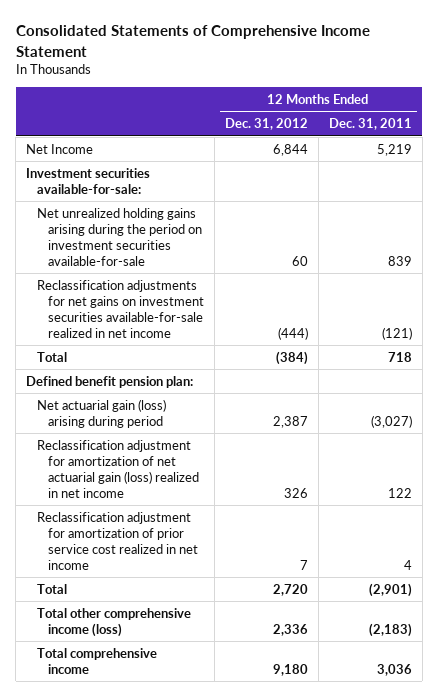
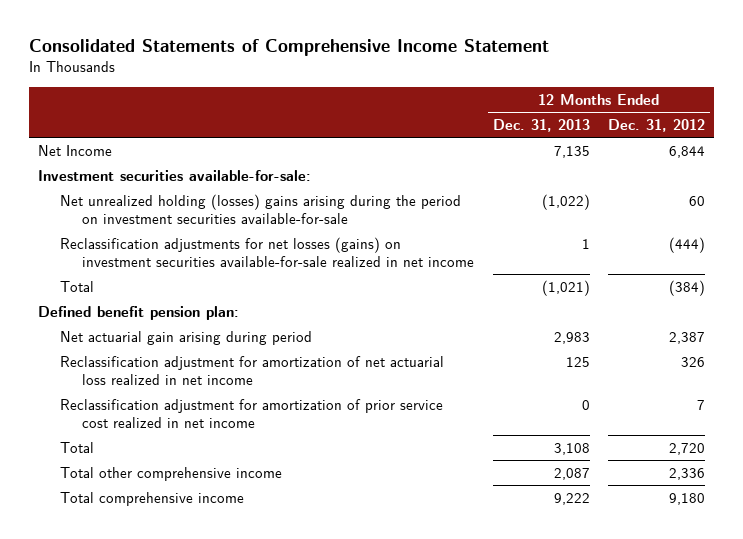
[328,118,412,131] Dec. 31, 2011 -> none
none -> [492,119,590,133] Dec. 31, 2013
[37,207,203,267] Net unrealized holding gains arising during the period on investment securities available-for-sale -> [60,193,462,225] Net unrealized holding (losses) gains arising during the period on investment securities available-for-sale
[37,279,205,339] Reclassification adjustments for net gains on investment securities available-for-sale realized in net income -> [60,236,475,268] Reclassification adjustments for net losses (gains) on investment securities available-for-sale realized in net income
[37,398,167,428] Net actuarial gain (loss) arising during period -> [60,330,313,345] Net actuarial gain arising during period
[37,439,200,499] Reclassification adjustment for amortization of net actuarial gain (loss) realized in net income -> [60,355,445,386] Reclassification adjustment for amortization of net actuarial loss realized in net income
[37,607,192,637] Total other comprehensive income (loss) -> [60,466,283,481] Total other comprehensive income

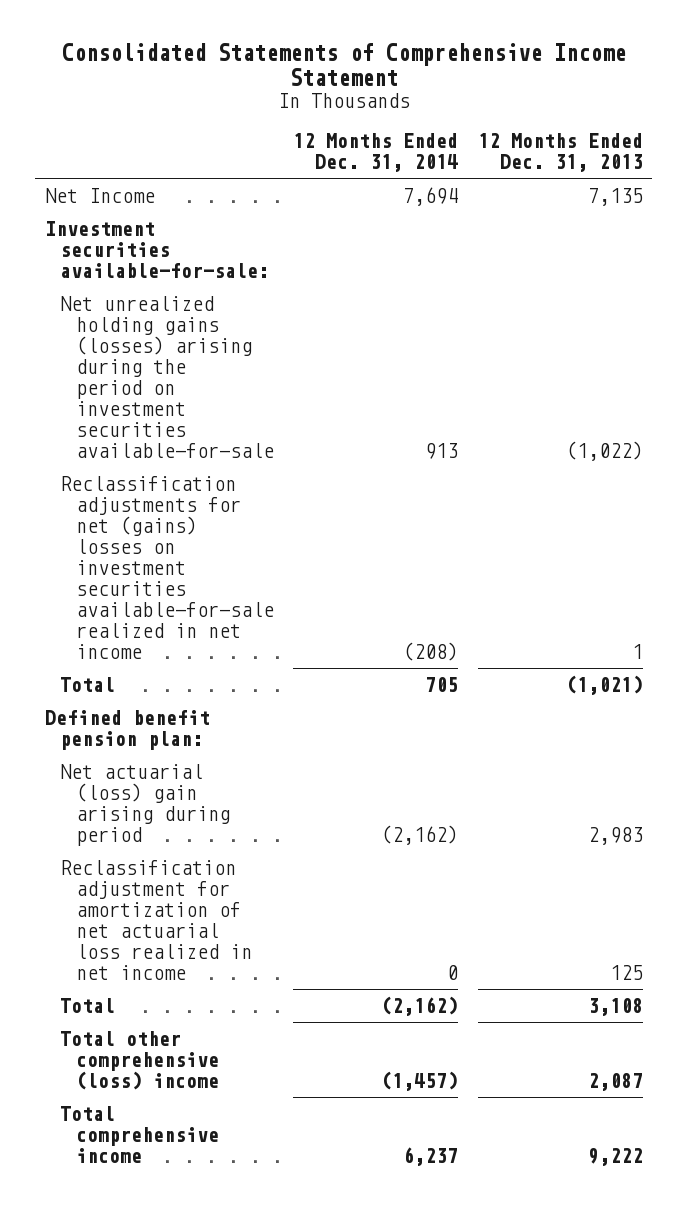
[608,119,706,133] Dec. 31, 2012 -> none
none -> [293,133,459,173] 12 Months Ended Dec. 31, 2014
[60,193,462,225] Net unrealized holding (losses) gains arising during the period on investment securities available-for-sale -> [60,295,274,459] Net unrealized holding gains (losses) arising during the period on investment securities available-for-sale
[60,236,475,268] Reclassification adjustments for net losses (gains) on investment securities available-for-sale realized in net income -> [60,475,274,660] Reclassification adjustments for net (gains) losses on investment securities available-for-sale realized in net income
[60,330,313,345] Net actuarial gain arising during period -> [60,763,230,847] Net actuarial (loss) gain arising during period
[60,398,444,429] Reclassification adjustment for amortization of prior service cost realized in net income -> none
[60,466,283,481] Total other comprehensive income -> [60,1030,219,1091] Total other comprehensive (loss) income

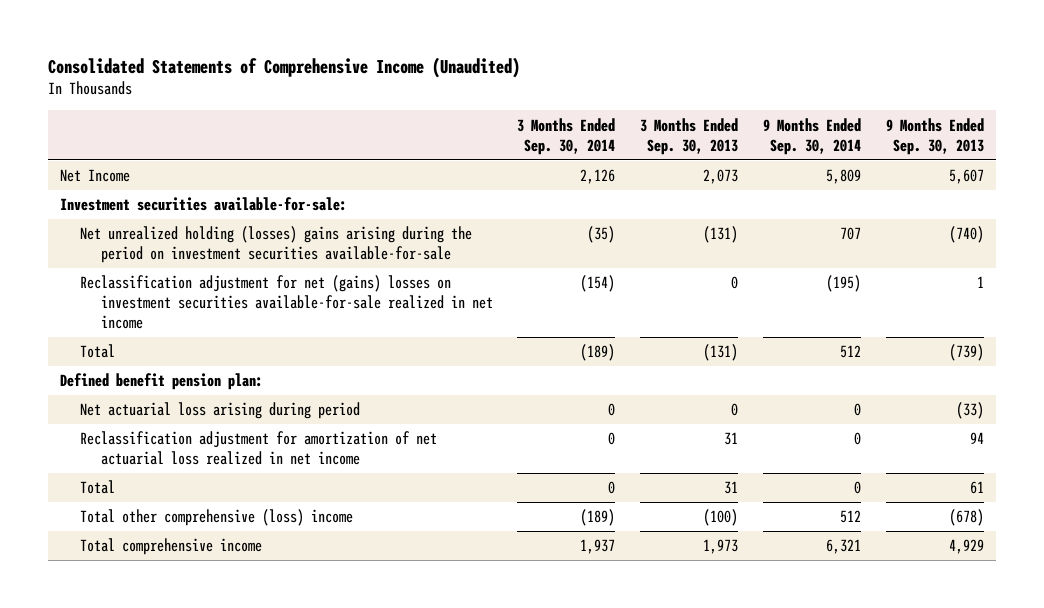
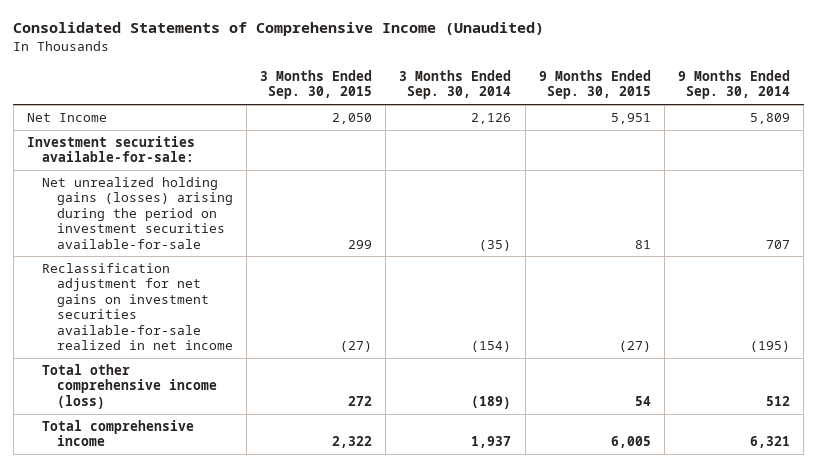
[640,117,739,155] 3 Months Ended Sep. 30, 2013 -> none
[885,117,984,155] 9 Months Ended Sep. 30, 2013 -> none
none -> [260,69,373,100] 3 Months Ended Sep. 30, 2015
none -> [538,69,651,100] 9 Months Ended Sep. 30, 2015
[80,344,116,359] Total -> none
[59,373,263,391] Defined benefit pension plan: -> none
[80,402,361,420] Net actuarial loss arising during period -> none
[80,431,438,466] Reclassification adjustment for amortization of net actuarial loss realized in net income -> none
[80,480,116,495] Total -> none
[80,226,473,264] Net unrealized holding (losses) gains arising during the period on investment securities available-for-sale -> [41,177,233,249] Net unrealized holding gains (losses) arising during the period on investment securities available-for-sale
[80,275,493,330] Reclassification adjustment for net (gains) losses on investment securities available-for-sale realized in net income -> [41,263,233,351] Reclassification adjustment for net gains on investment securities available-for-sale realized in net income
[80,509,354,527] Total other comprehensive (loss) income -> [41,364,217,409] Total other comprehensive income (loss)

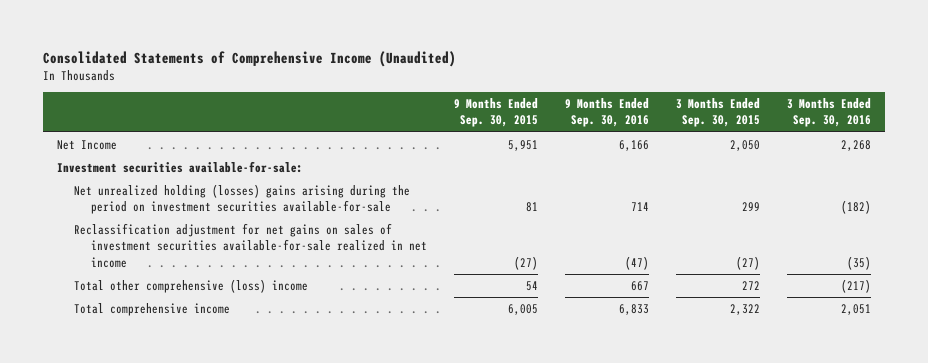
[399,69,512,100] 3 Months Ended Sep. 30, 2014 -> none
[678,69,791,100] 9 Months Ended Sep. 30, 2014 -> none
none -> [565,98,650,128] 9 Months Ended Sep. 30, 2016
none -> [787,98,872,128] 3 Months Ended Sep. 30, 2016
[41,177,233,249] Net unrealized holding gains (losses) arising during the period on investment securities available-for-sale -> [73,183,410,215] Net unrealized holding (losses) gains arising during the period on investment securities available-for-sale
[41,263,233,351] Reclassification adjustment for net gains on investment securities available-for-sale realized in net income -> [73,222,428,268] Reclassification adjustment for net gains on sales of investment securities available-for-sale realized in net income
[41,364,217,409] Total other comprehensive income (loss) -> [73,278,308,293] Total other comprehensive (loss) income

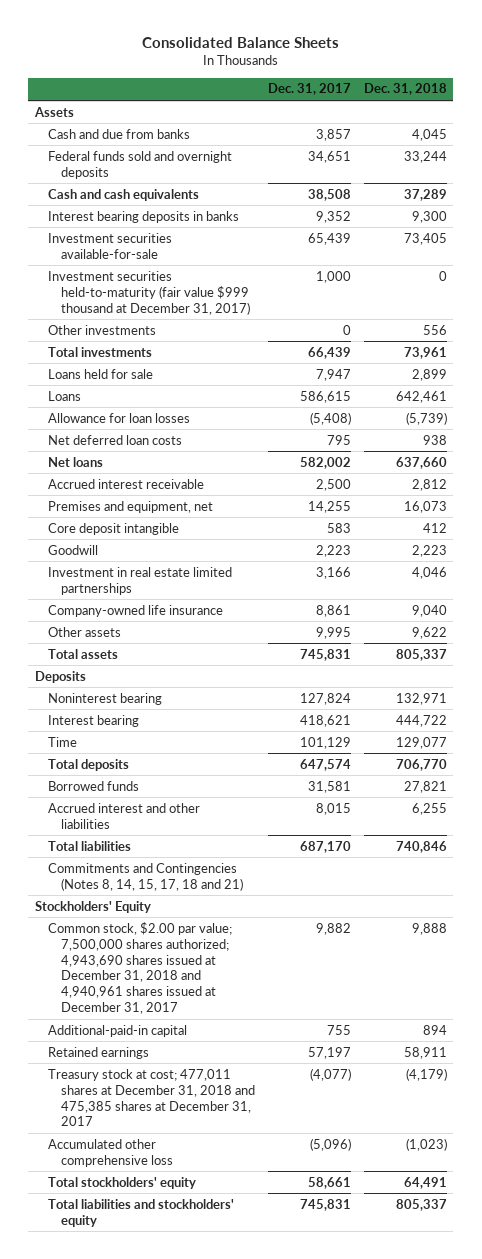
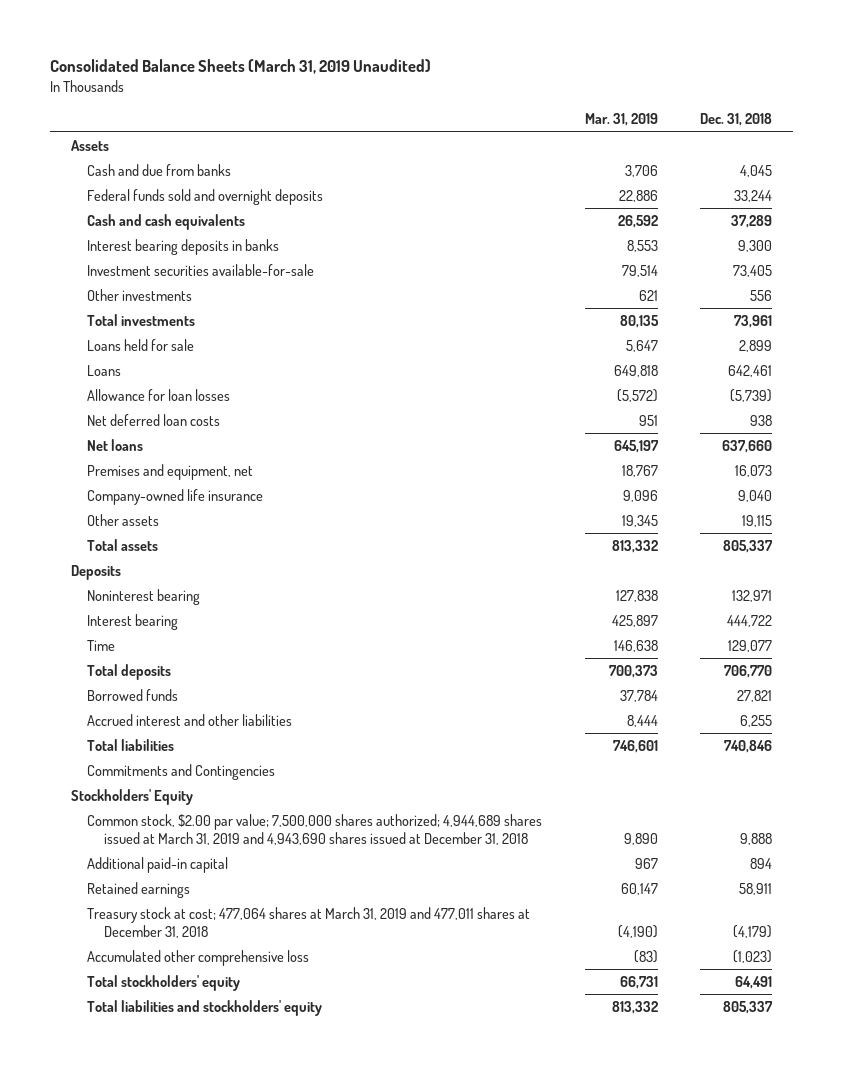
[141,36,339,48] Consolidated Balance Sheets -> [49,59,431,75] Consolidated Balance Sheets (March 31, 2019 Unaudited)
[267,83,351,96] Dec. 31, 2017 -> none
none -> [584,113,658,127] Mar. 31, 2019
[47,270,250,315] Investment securities held-to-maturity (fair value $999 thousand at December 31, 2017) -> none
[47,478,204,489] Accrued interest receivable -> none
[47,522,179,535] Core deposit intangible -> none
[47,544,98,555] Goodwill -> none
[47,566,232,595] Investment in real estate limited partnerships -> none
[411,626,447,639] 9,622 -> [742,514,773,527] 19,115
[47,862,243,891] Commitments and Contingencies (Notes 8, 14, 15, 17, 18 and 21) -> [87,763,276,780] Commitments and Contingencies
[47,921,232,1015] Common stock, $2.00 par value; 7,500,000 shares authorized; 4,943,690 shares issued at December 31, 2018 and 4,940,961 shares issued at December 31, 2017 -> [87,813,543,845] Common stock, $2.00 par value; 7,500,000 shares authorized; 4,944,689 shares issued at March 31, 2019 and 4,943,690 shares issued at December 31, 2018
[47,1024,187,1037] Additional-paid-in capital -> [87,856,229,873] Additional paid-in capital
[47,1068,255,1127] Treasury stock at cost; 477,011 shares at December 31, 2018 and 475,385 shares at December 31, 2017 -> [87,906,531,938] Treasury stock at cost; 477,064 shares at March 31, 2019 and 477,011 shares at December 31, 2018

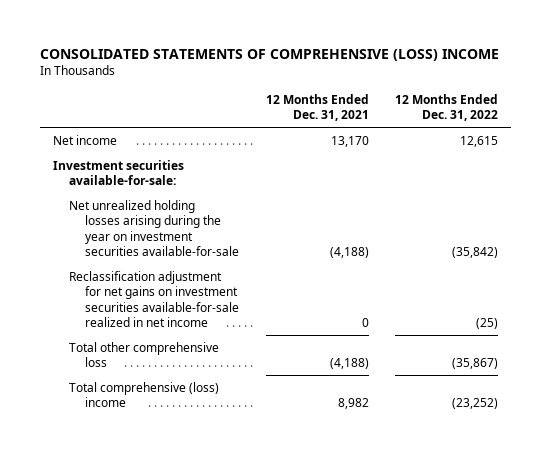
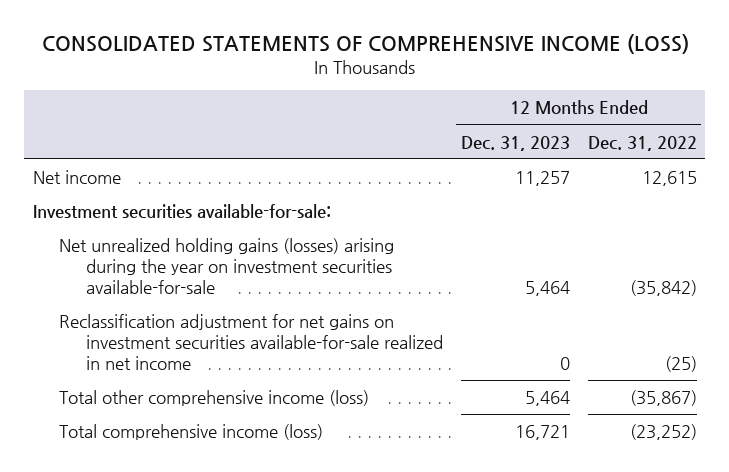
[39,48,499,61] CONSOLIDATED STATEMENTS OF COMPREHENSIVE (LOSS) INCOME -> [41,34,689,55] CONSOLIDATED STATEMENTS OF COMPREHENSIVE INCOME (LOSS)
[265,93,369,122] 12 Months Ended Dec. 31, 2021 -> none
none -> [460,135,570,151] Dec. 31, 2023
[69,199,240,256] Net unrealized holding losses arising during the year on investment securities available-for-sale -> [59,238,395,294] Net unrealized holding gains (losses) arising during the year on investment securities available-for-sale
[69,341,220,368] Total other comprehensive loss -> [59,390,370,407] Total other comprehensive income (loss)
[69,381,220,408] Total comprehensive (loss) income -> [59,424,324,441] Total comprehensive income (loss)

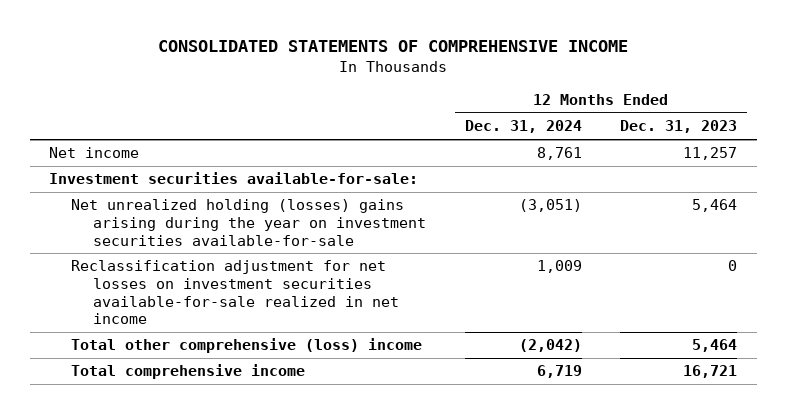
[41,34,689,55] CONSOLIDATED STATEMENTS OF COMPREHENSIVE INCOME (LOSS) -> [158,40,629,53] CONSOLIDATED STATEMENTS OF COMPREHENSIVE INCOME
[587,135,697,151] Dec. 31, 2022 -> none
none -> [464,120,582,134] Dec. 31, 2024
[59,238,395,294] Net unrealized holding gains (losses) arising during the year on investment securities available-for-sale -> [70,199,426,246] Net unrealized holding (losses) gains arising during the year on investment securities available-for-sale
[59,314,443,370] Reclassification adjustment for net gains on investment securities available-for-sale realized in net income -> [70,260,399,325] Reclassification adjustment for net losses on investment securities available-for-sale realized in net income
[59,390,370,407] Total other comprehensive income (loss) -> [70,338,422,354] Total other comprehensive (loss) income
[59,424,324,441] Total comprehensive income (loss) -> [70,364,305,380] Total comprehensive income

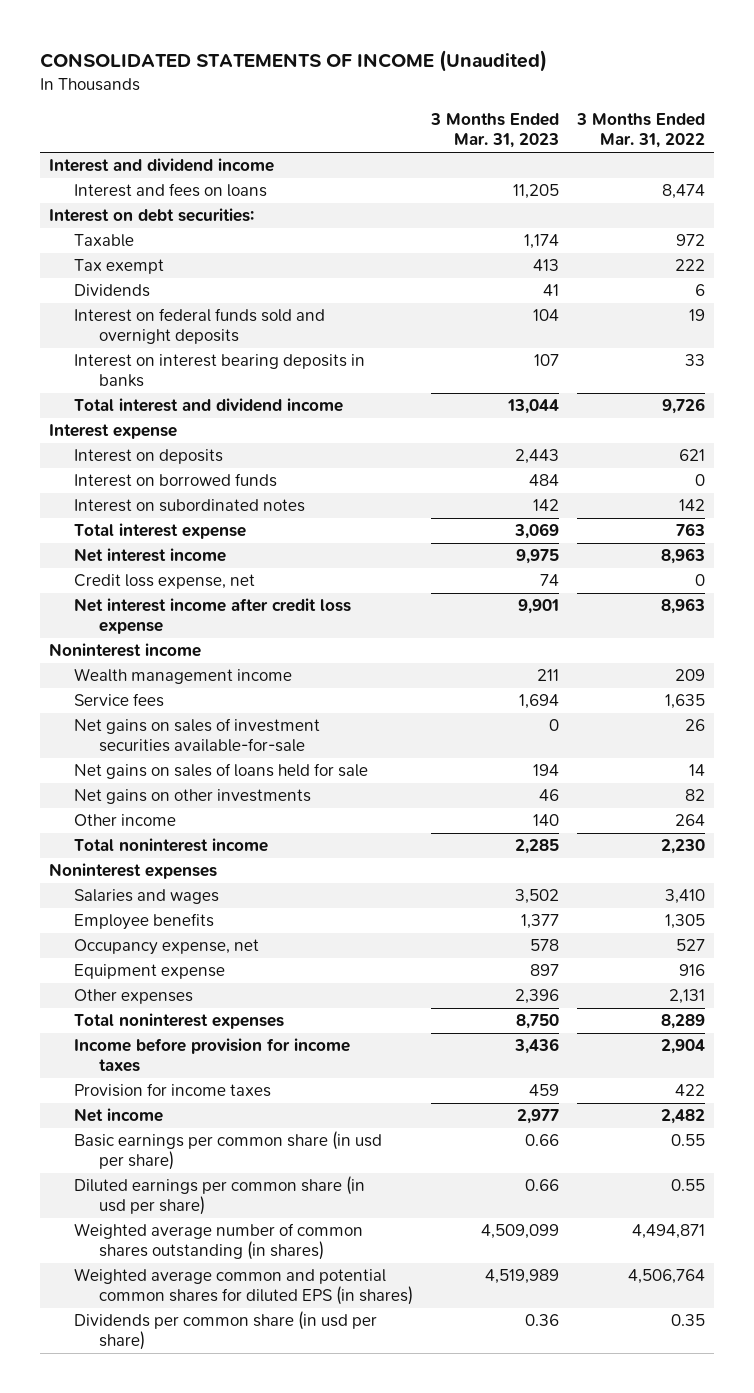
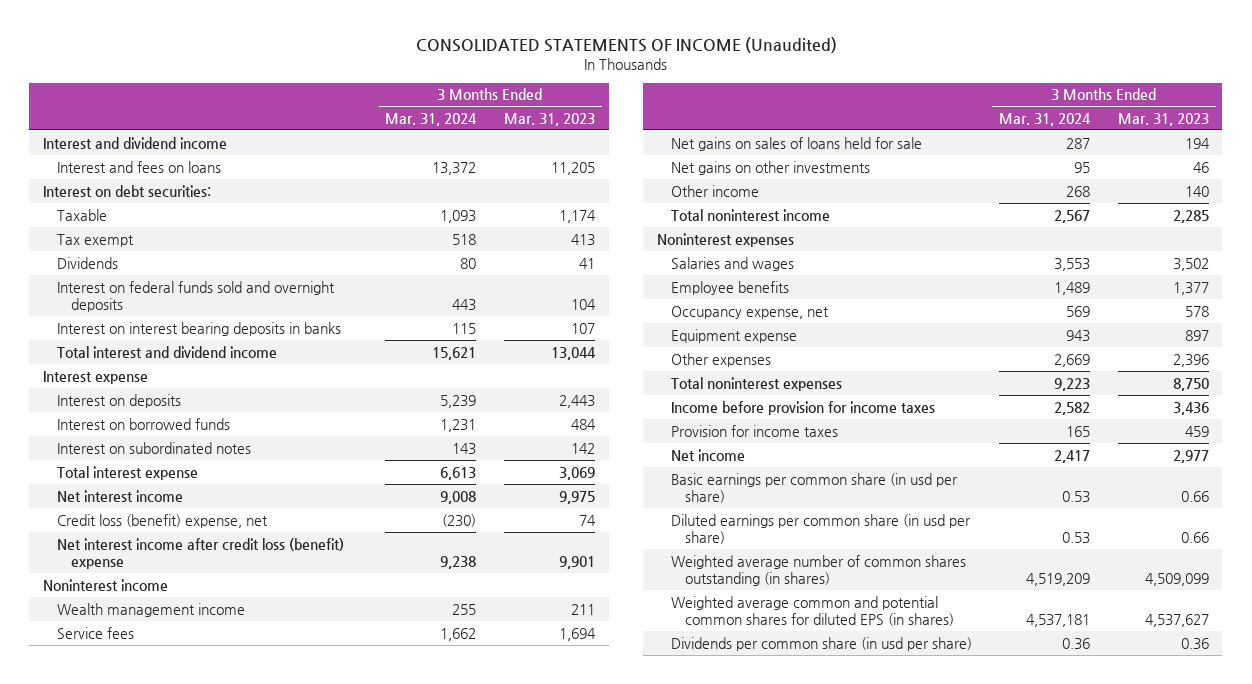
[575,113,705,149] 3 Months Ended Mar. 31, 2022 -> none
none -> [385,112,478,126] Mar. 31, 2024
[74,574,256,590] Credit loss expense, net -> [57,513,269,528] Credit loss (benefit) expense, net
[74,598,352,635] Net interest income after credit loss expense -> [57,537,345,569] Net interest income after credit loss (benefit) expense
[74,718,321,753] Net gains on sales of investment securities available-for-sale -> none
[485,1269,560,1285] 4,519,989 -> [1144,613,1209,627] 4,537,627

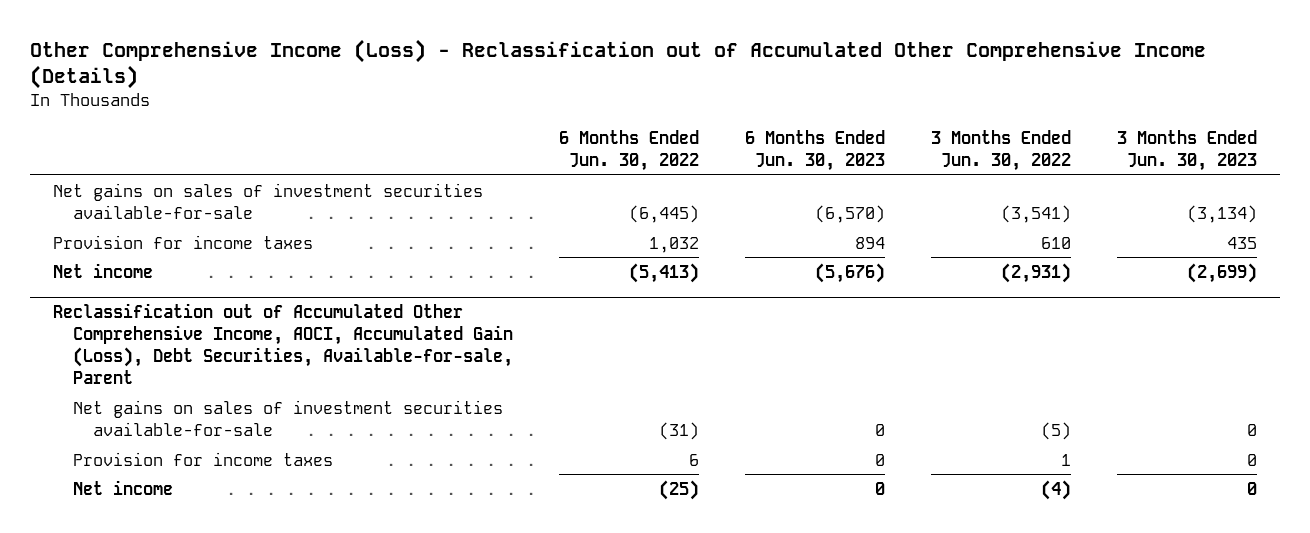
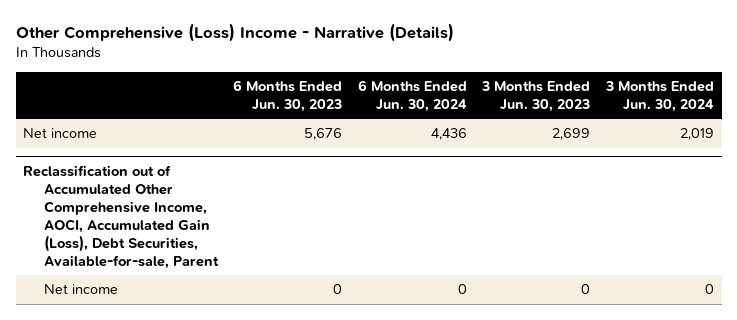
[30,38,1207,90] Other Comprehensive Income (Loss) - Reclassification out of Accumulated Other Comprehensive Income (Details) -> [15,22,454,42] Other Comprehensive (Loss) Income - Narrative (Details)
[559,130,700,172] 6 Months Ended Jun. 30, 2022 -> none
[930,130,1071,172] 3 Months Ended Jun. 30, 2022 -> none
none -> [357,79,467,112] 6 Months Ended Jun. 30, 2024
none -> [604,80,714,112] 3 Months Ended Jun. 30, 2024
[53,182,484,219] Net gains on sales of investment securities available-for-sale -> none
[53,234,314,249] Provision for income taxes -> none
[814,262,885,283] (5,676) -> [304,128,343,141] 5,676
[1186,262,1257,283] (2,699) -> [552,128,591,141] 2,699
[73,399,504,436] Net gains on sales of investment securities available-for-sale -> none
[73,451,334,466] Provision for income taxes -> none

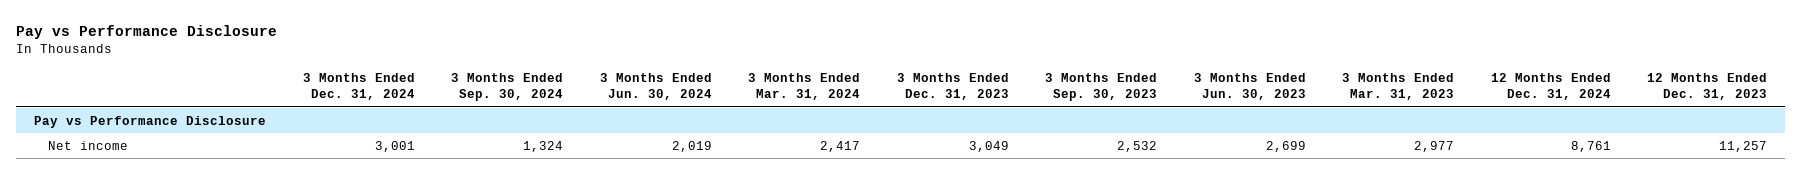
[15,22,454,42] Other Comprehensive (Loss) Income - Narrative (Details) -> [16,24,278,39] Pay vs Performance Disclosure
[233,79,343,112] 6 Months Ended Jun. 30, 2023 -> none
[357,79,467,112] 6 Months Ended Jun. 30, 2024 -> none
none -> [302,73,415,101] 3 Months Ended Dec. 31, 2024
none -> [451,73,564,102] 3 Months Ended Sep. 30, 2024
none -> [748,73,861,101] 3 Months Ended Mar. 31, 2024
none -> [896,73,1009,101] 3 Months Ended Dec. 31, 2023
none -> [1045,73,1158,102] 3 Months Ended Sep. 30, 2023
none -> [1342,73,1455,101] 3 Months Ended Mar. 31, 2023
none -> [1490,73,1611,101] 12 Months Ended Dec. 31, 2024
none -> [1647,73,1768,101] 12 Months Ended Dec. 31, 2023
none -> [34,115,267,128] Pay vs Performance Disclosure
[23,165,219,269] Reclassification out of Accumulated Other Comprehensive Income, AOCI, Accumulated Gain (Loss), Debt Securities, Available-for-sale, Parent -> none
[43,284,118,295] Net income -> none

